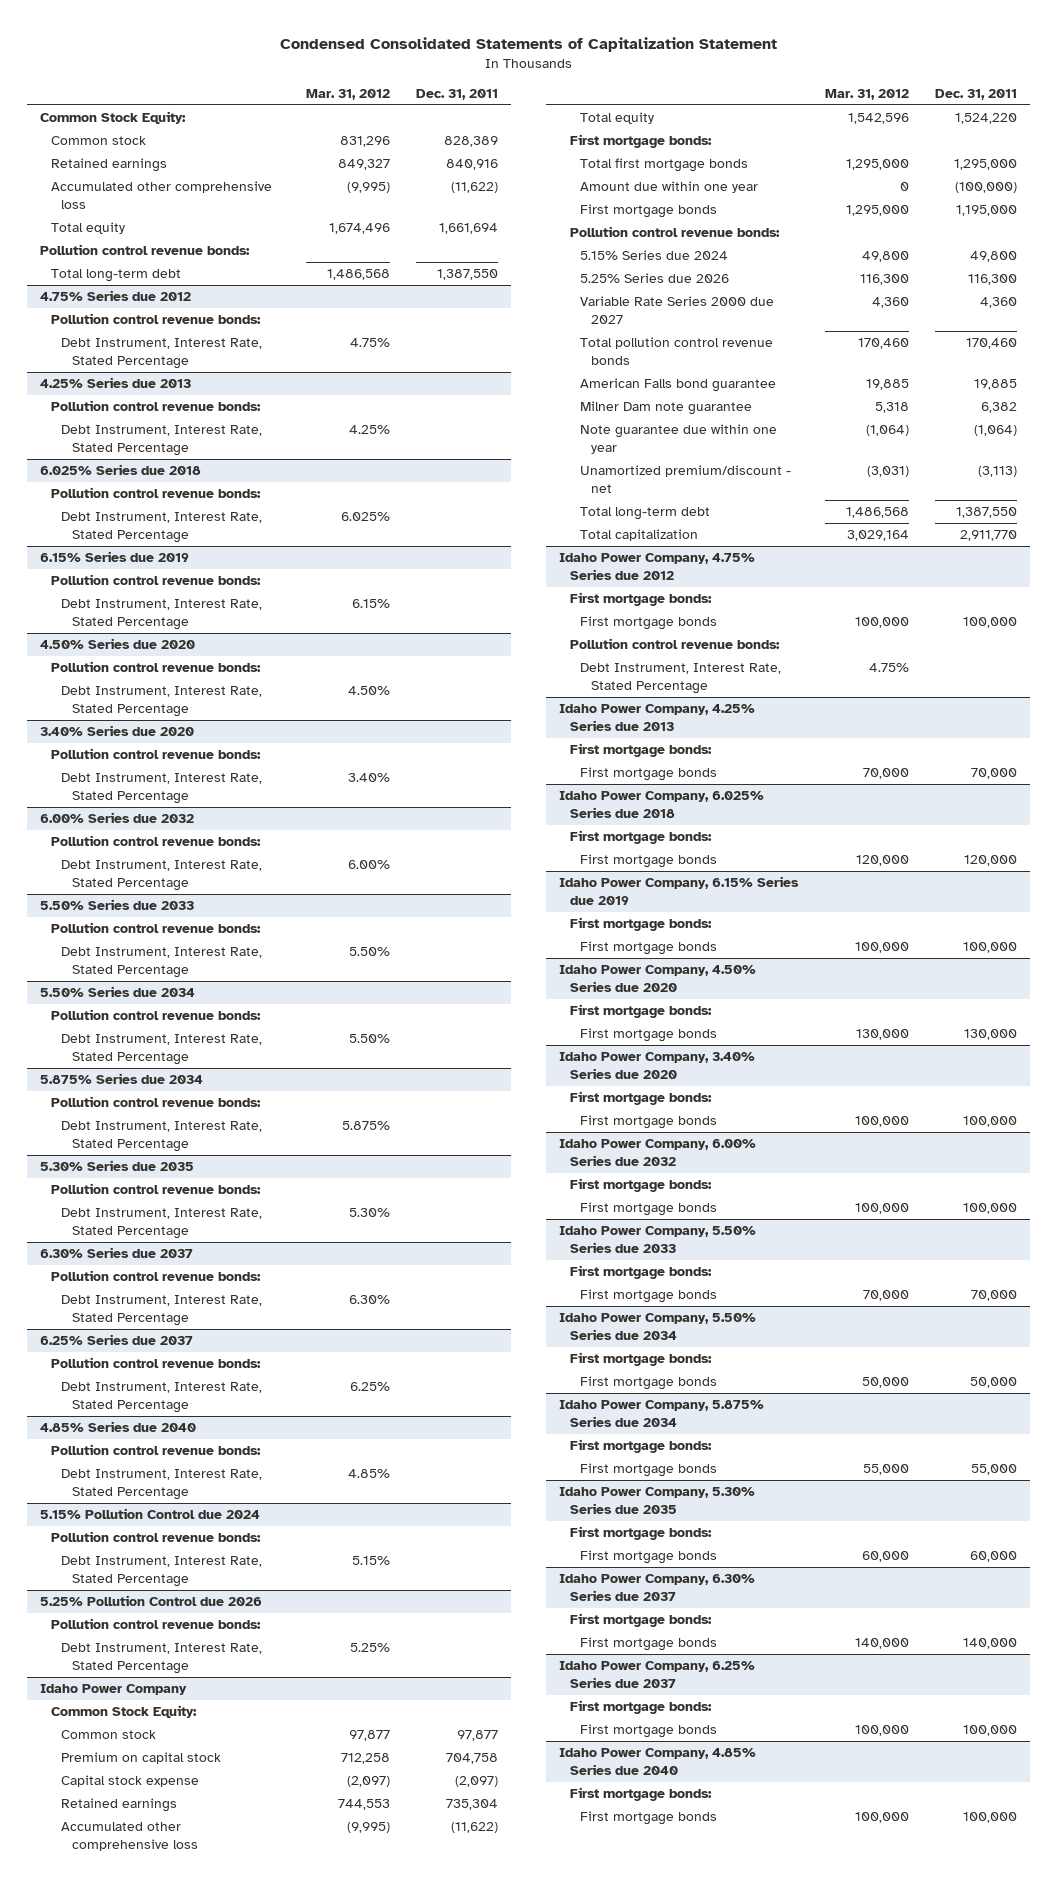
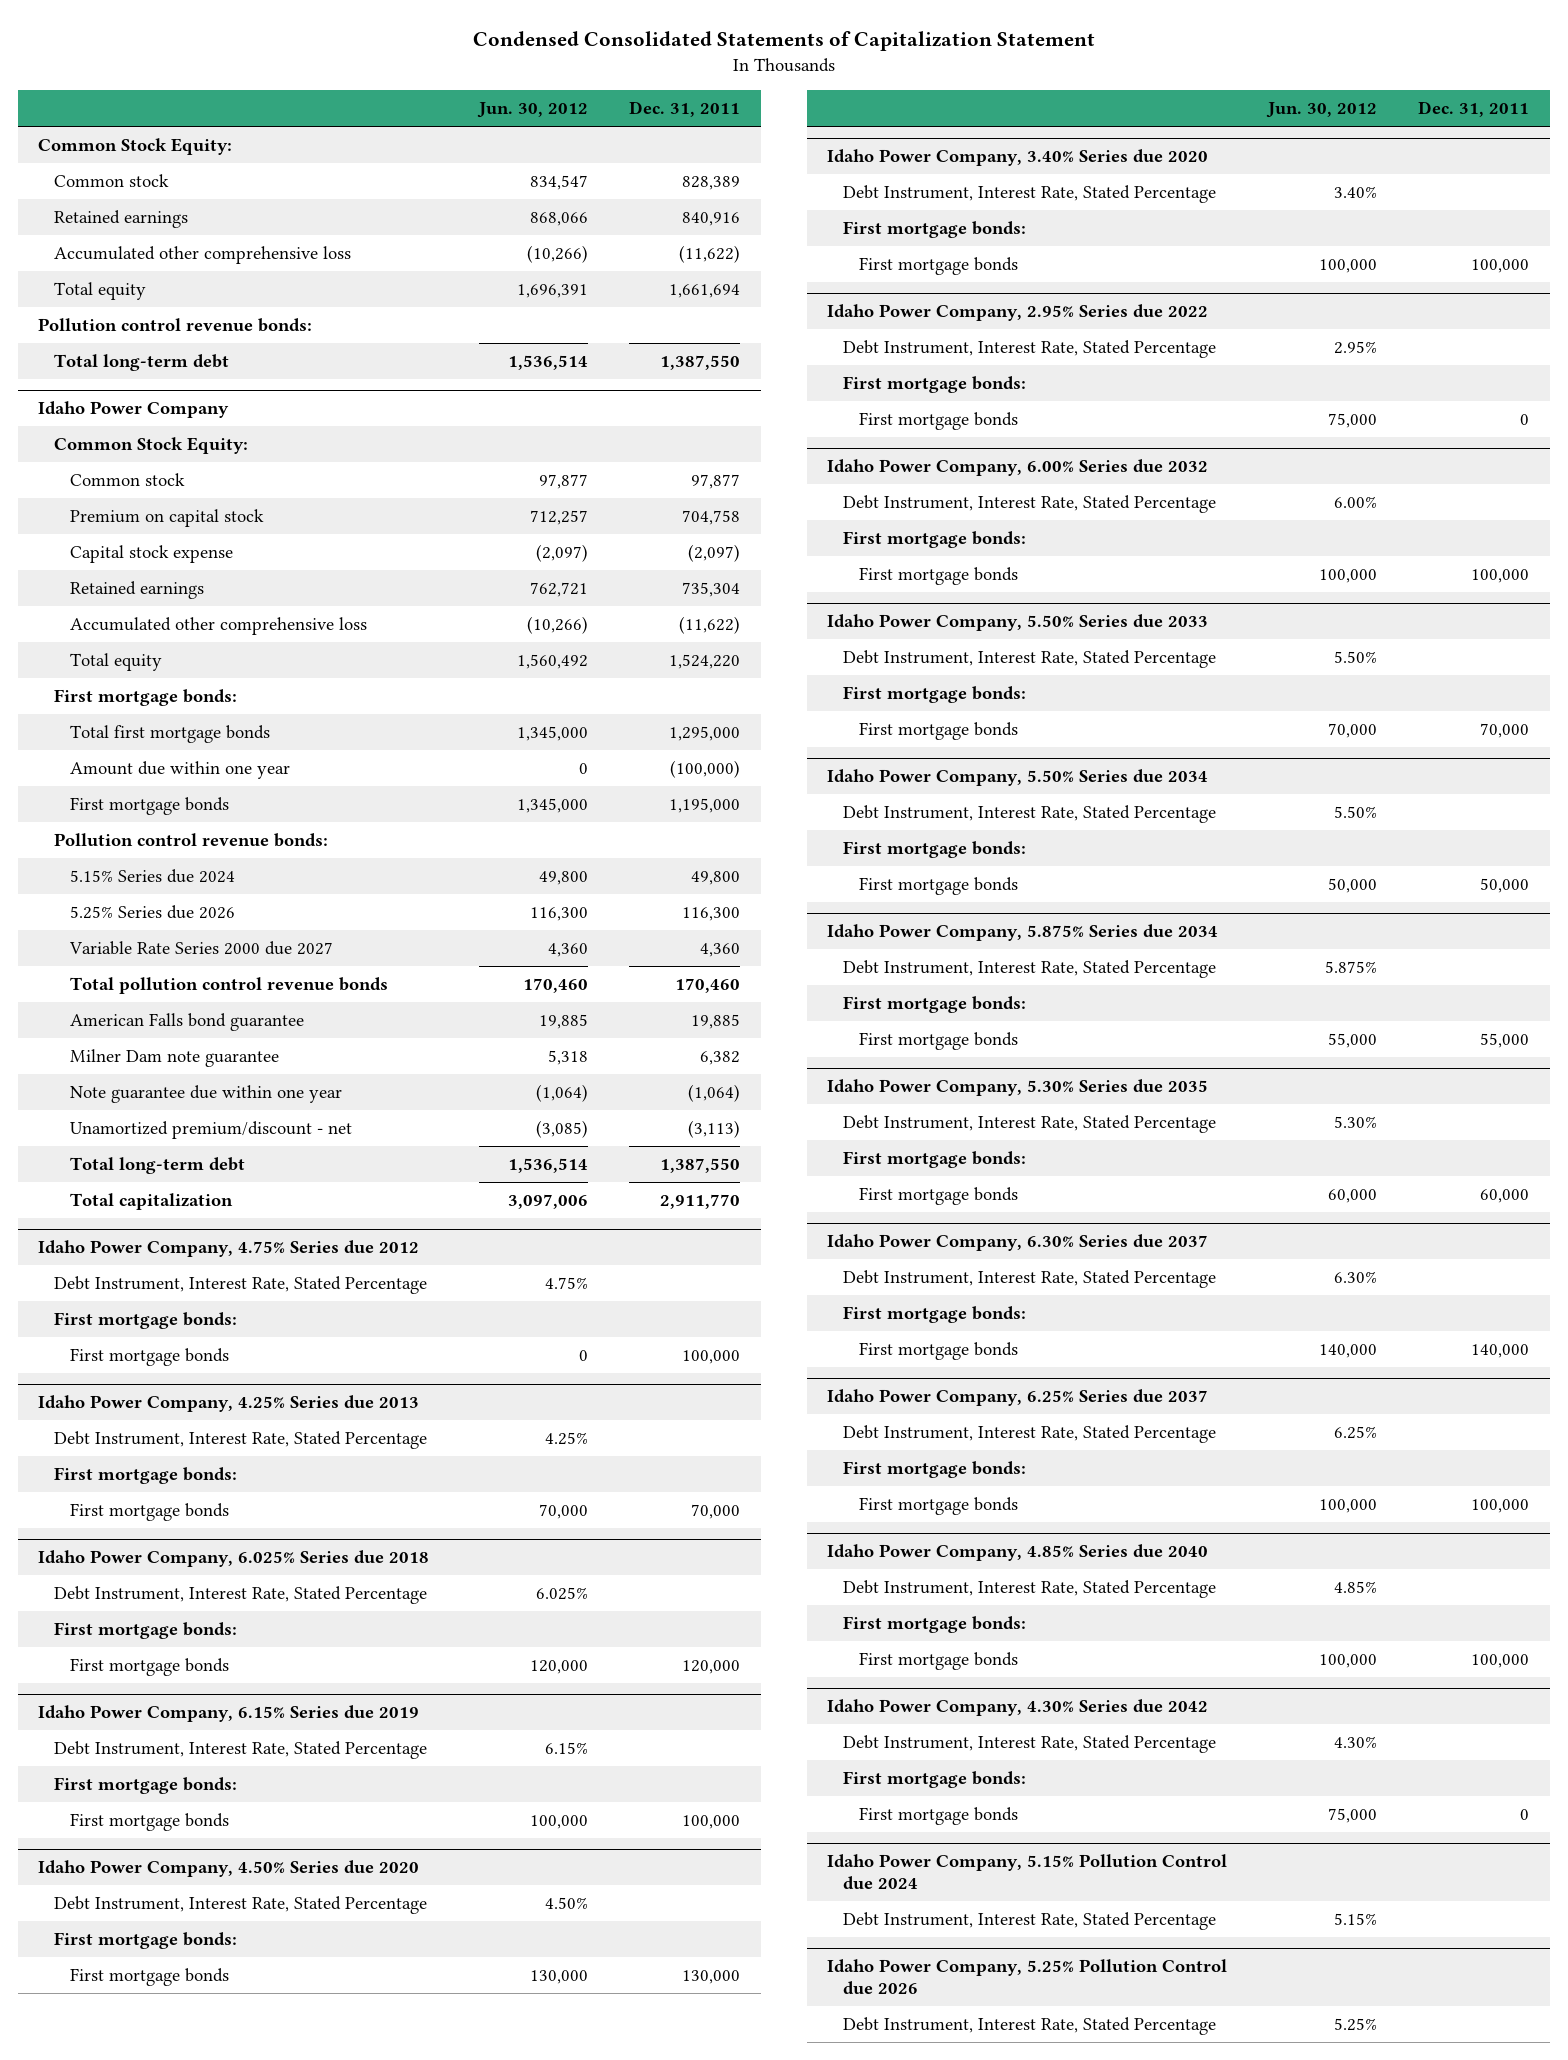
[305,88,390,100] Mar. 31, 2012 -> none
none -> [477,101,589,118] Jun. 30, 2012
[40,290,192,302] 4.75% Series due 2012 -> none
[50,313,261,325] Pollution control revenue bonds: -> none
[61,338,263,370] Debt Instrument, Interest Rate, Stated Percentage -> none
[40,377,192,389] 4.25% Series due 2013 -> none
[50,400,261,412] Pollution control revenue bonds: -> none
[61,425,263,457] Debt Instrument, Interest Rate, Stated Percentage -> none
[40,464,202,476] 6.025% Series due 2018 -> none
[50,487,261,499] Pollution control revenue bonds: -> none
[61,512,263,544] Debt Instrument, Interest Rate, Stated Percentage -> none
[40,551,190,563] 6.15% Series due 2019 -> none
[50,574,261,586] Pollution control revenue bonds: -> none
[61,599,263,631] Debt Instrument, Interest Rate, Stated Percentage -> none
[40,638,196,650] 4.50% Series due 2020 -> none
[50,661,261,673] Pollution control revenue bonds: -> none
[61,686,263,718] Debt Instrument, Interest Rate, Stated Percentage -> none
[40,725,195,737] 3.40% Series due 2020 -> none
[50,748,261,760] Pollution control revenue bonds: -> none
[61,773,263,805] Debt Instrument, Interest Rate, Stated Percentage -> none
[40,812,195,824] 6.00% Series due 2032 -> none
[50,835,261,847] Pollution control revenue bonds: -> none
[61,860,263,892] Debt Instrument, Interest Rate, Stated Percentage -> none
[40,899,195,911] 5.50% Series due 2033 -> none
[50,922,261,934] Pollution control revenue bonds: -> none
[61,947,263,979] Debt Instrument, Interest Rate, Stated Percentage -> none
[40,986,196,998] 5.50% Series due 2034 -> none
[50,1009,261,1021] Pollution control revenue bonds: -> none
[61,1034,263,1066] Debt Instrument, Interest Rate, Stated Percentage -> none
[40,1073,204,1085] 5.875% Series due 2034 -> none
[50,1096,261,1108] Pollution control revenue bonds: -> none
[61,1121,263,1153] Debt Instrument, Interest Rate, Stated Percentage -> none
[40,1160,195,1172] 5.30% Series due 2035 -> none
[50,1183,261,1195] Pollution control revenue bonds: -> none
[61,1208,263,1240] Debt Instrument, Interest Rate, Stated Percentage -> none
[40,1247,194,1259] 6.30% Series due 2037 -> none
[50,1270,261,1282] Pollution control revenue bonds: -> none
[61,1295,263,1327] Debt Instrument, Interest Rate, Stated Percentage -> none
[40,1334,194,1346] 6.25% Series due 2037 -> none
[50,1357,261,1369] Pollution control revenue bonds: -> none
[61,1382,263,1414] Debt Instrument, Interest Rate, Stated Percentage -> none
[40,1421,197,1433] 4.85% Series due 2040 -> none
[50,1444,261,1456] Pollution control revenue bonds: -> none
[61,1469,263,1501] Debt Instrument, Interest Rate, Stated Percentage -> none
[40,1508,261,1520] 5.15% Pollution Control due 2024 -> none
[50,1531,261,1543] Pollution control revenue bonds: -> none
[61,1556,263,1588] Debt Instrument, Interest Rate, Stated Percentage -> none
[40,1595,263,1607] 5.25% Pollution Control due 2026 -> none
[50,1618,261,1630] Pollution control revenue bonds: -> none
[61,1643,263,1675] Debt Instrument, Interest Rate, Stated Percentage -> none
[580,663,782,695] Debt Instrument, Interest Rate, Stated Percentage -> [54,1276,428,1295] Debt Instrument, Interest Rate, Stated Percentage
[569,638,780,650] Pollution control revenue bonds: -> none
none -> [54,1431,428,1450] Debt Instrument, Interest Rate, Stated Percentage
none -> [54,1586,428,1605] Debt Instrument, Interest Rate, Stated Percentage
none -> [54,1741,428,1760] Debt Instrument, Interest Rate, Stated Percentage
none -> [54,1896,428,1915] Debt Instrument, Interest Rate, Stated Percentage
none -> [843,185,1217,204] Debt Instrument, Interest Rate, Stated Percentage
none -> [827,304,1209,322] Idaho Power Company, 2.95% Series due 2022
none -> [843,340,1217,359] Debt Instrument, Interest Rate, Stated Percentage
none -> [843,376,1027,394] First mortgage bonds:
none -> [859,412,1019,431] First mortgage bonds
none -> [843,495,1217,514] Debt Instrument, Interest Rate, Stated Percentage
none -> [843,650,1217,669] Debt Instrument, Interest Rate, Stated Percentage
none -> [843,805,1217,824] Debt Instrument, Interest Rate, Stated Percentage
none -> [843,960,1217,979] Debt Instrument, Interest Rate, Stated Percentage
none -> [843,1115,1217,1134] Debt Instrument, Interest Rate, Stated Percentage
none -> [843,1270,1217,1289] Debt Instrument, Interest Rate, Stated Percentage
none -> [843,1425,1217,1444] Debt Instrument, Interest Rate, Stated Percentage
none -> [843,1580,1217,1599] Debt Instrument, Interest Rate, Stated Percentage
none -> [827,1699,1209,1717] Idaho Power Company, 4.30% Series due 2042
none -> [843,1735,1217,1754] Debt Instrument, Interest Rate, Stated Percentage
none -> [843,1771,1027,1789] First mortgage bonds:
none -> [859,1807,1019,1826] First mortgage bonds
none -> [827,1854,1228,1891] Idaho Power Company, 5.15% Pollution Control due 2024
none -> [843,1912,1217,1931] Debt Instrument, Interest Rate, Stated Percentage
none -> [827,1959,1228,1996] Idaho Power Company, 5.25% Pollution Control due 2026
none -> [843,2017,1217,2036] Debt Instrument, Interest Rate, Stated Percentage

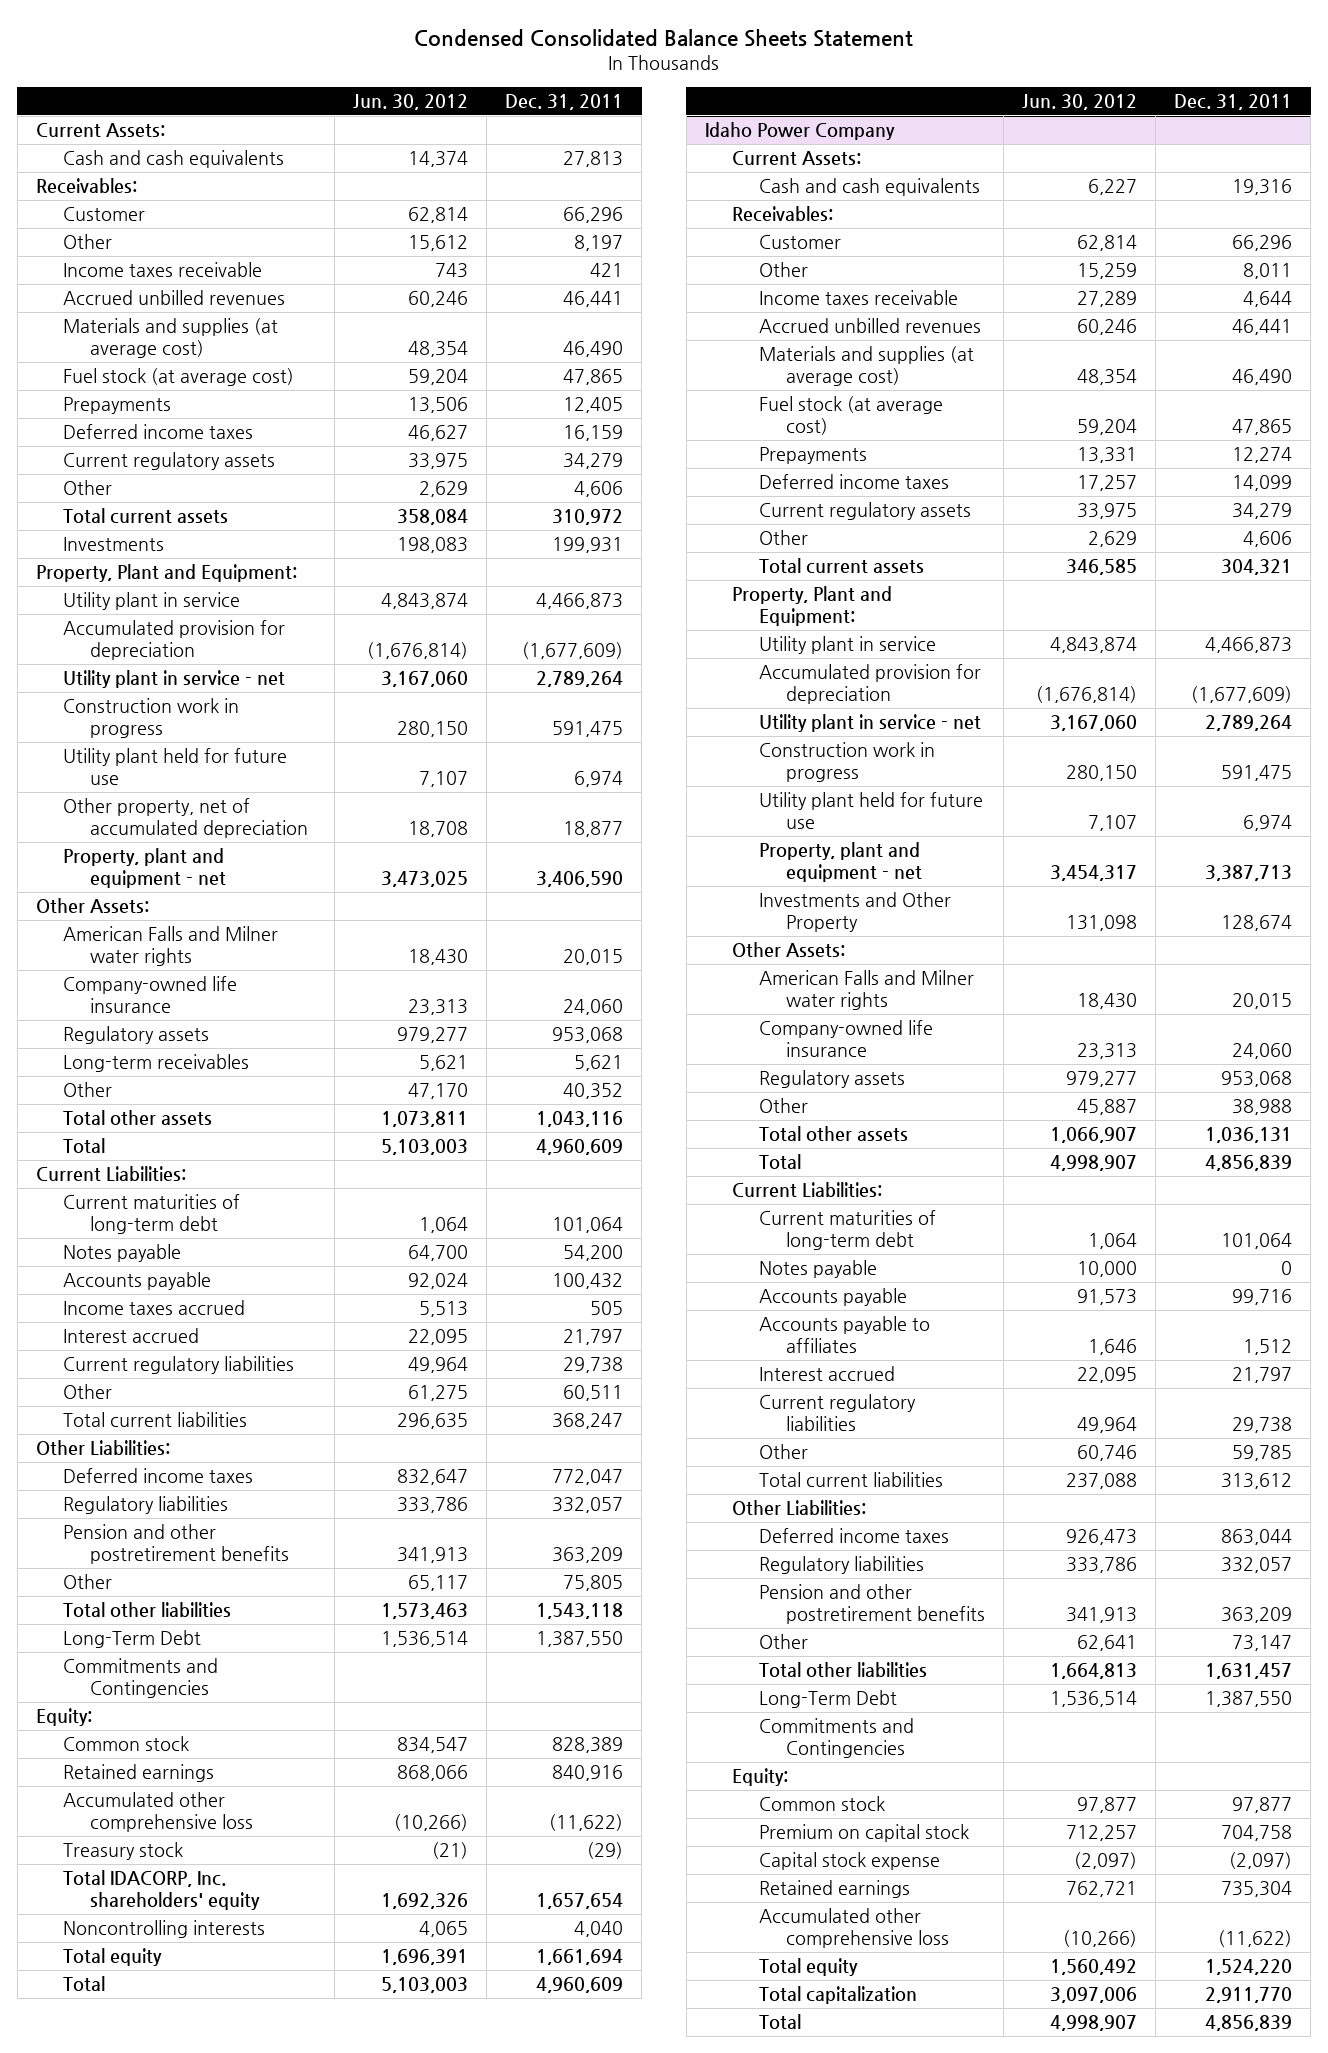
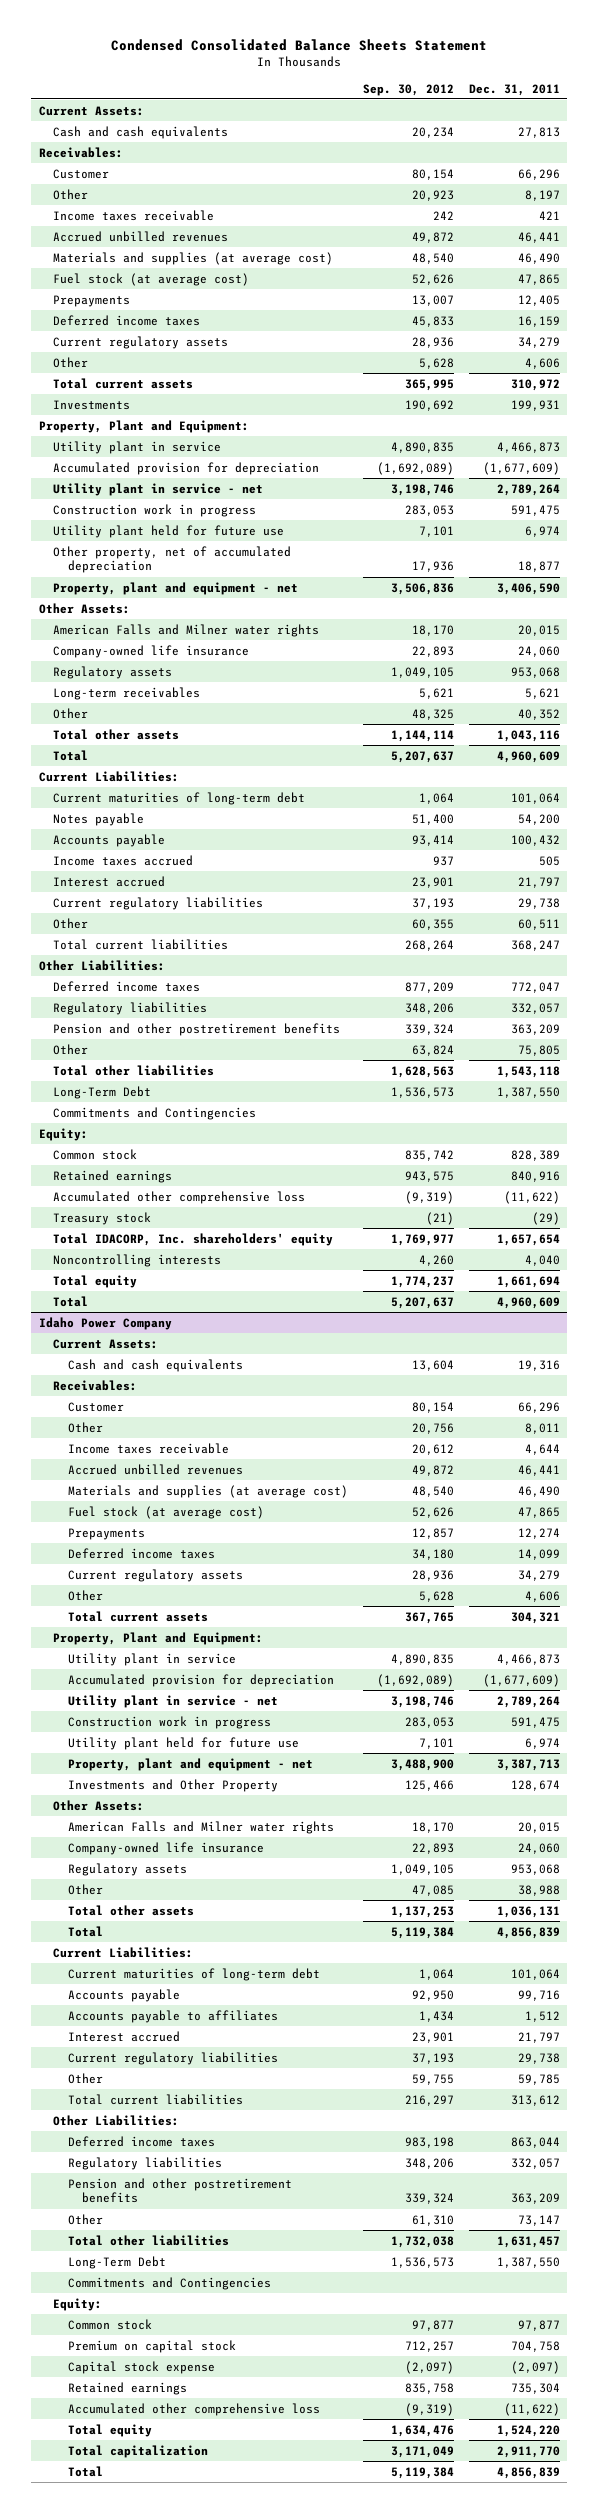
[353,94,469,111] Jun. 30, 2012 -> none
none -> [362,83,454,96] Sep. 30, 2012
[759,1260,878,1279] Notes payable -> none

